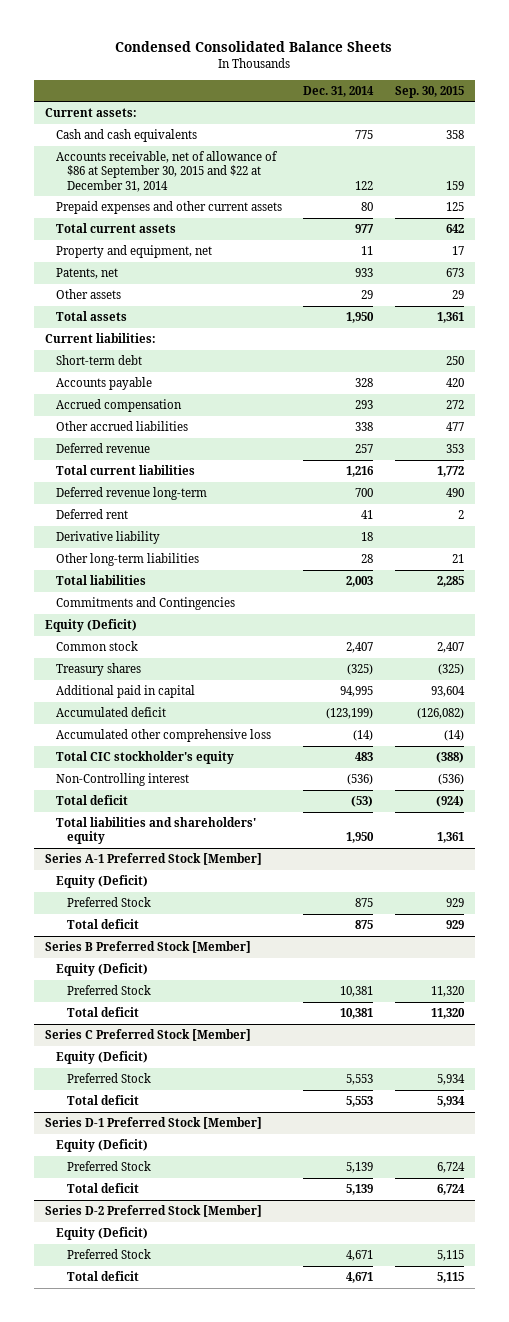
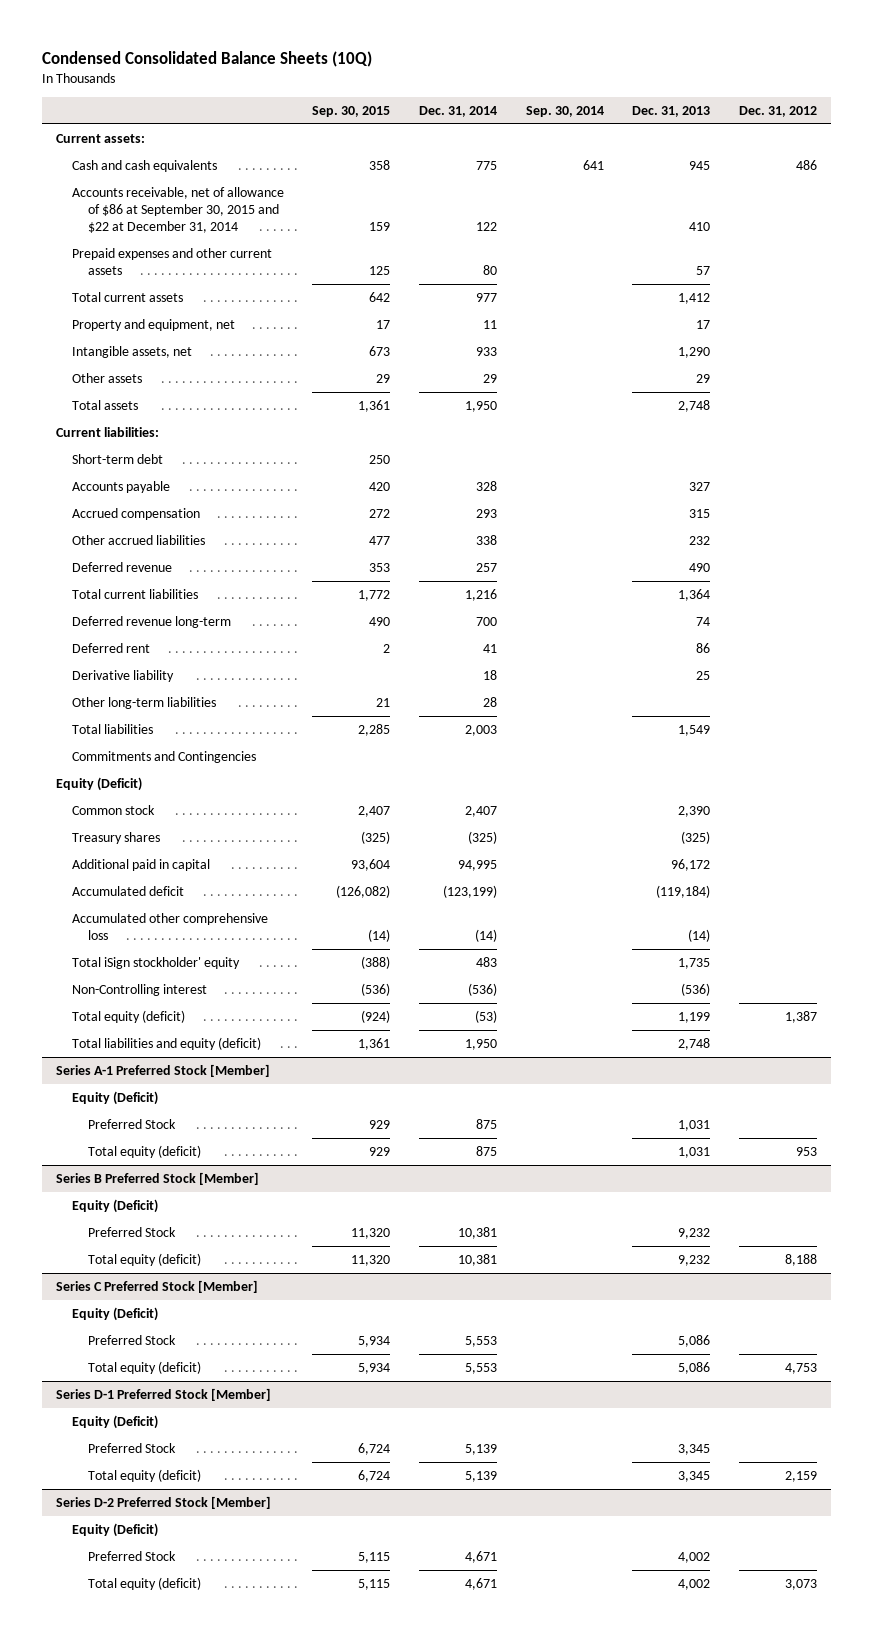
[115,41,393,53] Condensed Consolidated Balance Sheets -> [41,50,372,67] Condensed Consolidated Balance Sheets (10Q)
none -> [525,105,604,117] Sep. 30, 2014
none -> [632,105,711,117] Dec. 31, 2013
none -> [738,105,817,117] Dec. 31, 2012
[56,268,119,280] Patents, net -> [71,346,192,359] Intangible assets, net
[56,751,235,765] Total CIC stockholder's equity -> [71,957,240,970] Total iSign stockholder' equity
[56,795,129,806] Total deficit -> [71,1010,185,1024] Total equity (deficit)
[56,817,257,845] Total liabilities and shareholders' equity -> [71,1037,261,1051] Total liabilities and equity (deficit)
[67,919,140,930] Total deficit -> [88,1145,202,1159] Total equity (deficit)
[67,1007,140,1018] Total deficit -> [88,1253,202,1267] Total equity (deficit)
[67,1095,140,1106] Total deficit -> [88,1361,202,1375] Total equity (deficit)
[67,1183,140,1194] Total deficit -> [88,1469,202,1483] Total equity (deficit)
[67,1271,140,1282] Total deficit -> [88,1577,202,1591] Total equity (deficit)

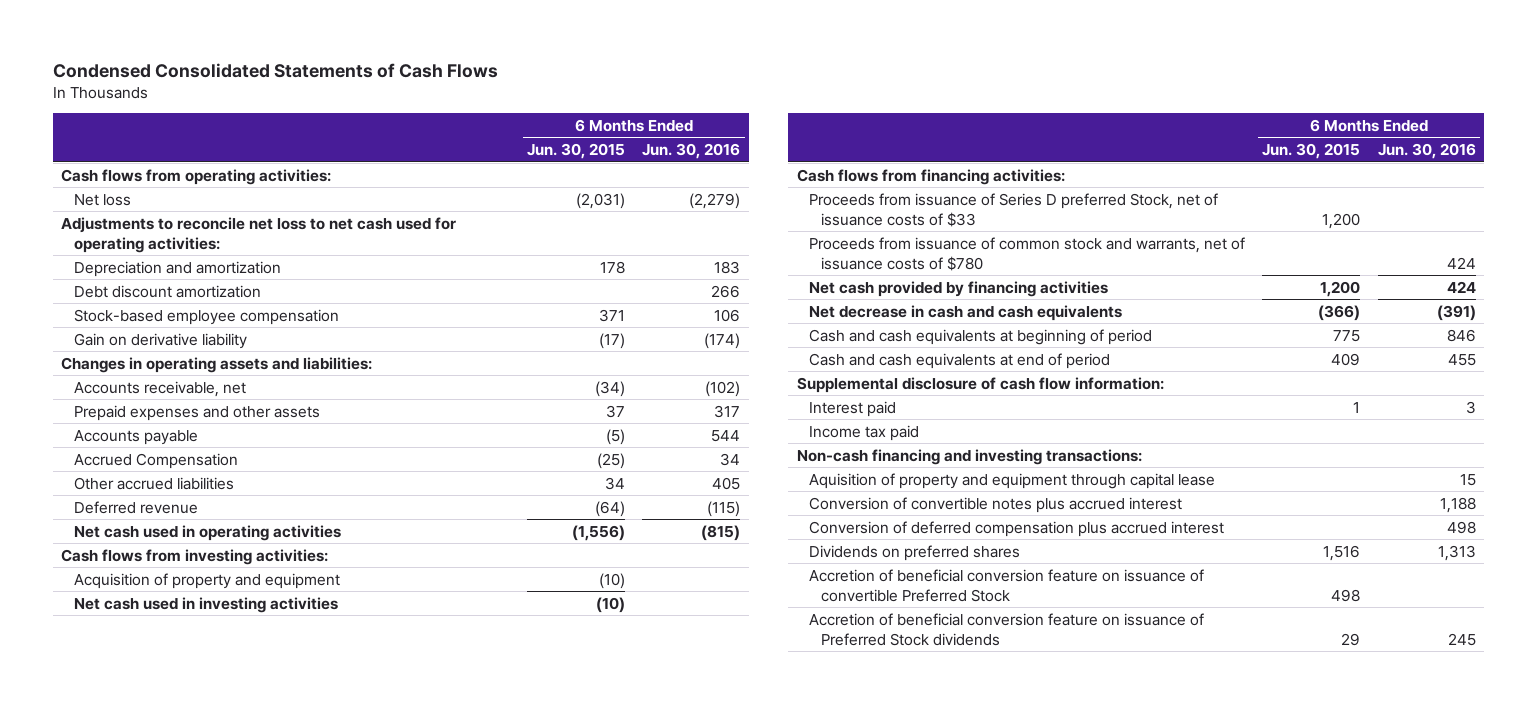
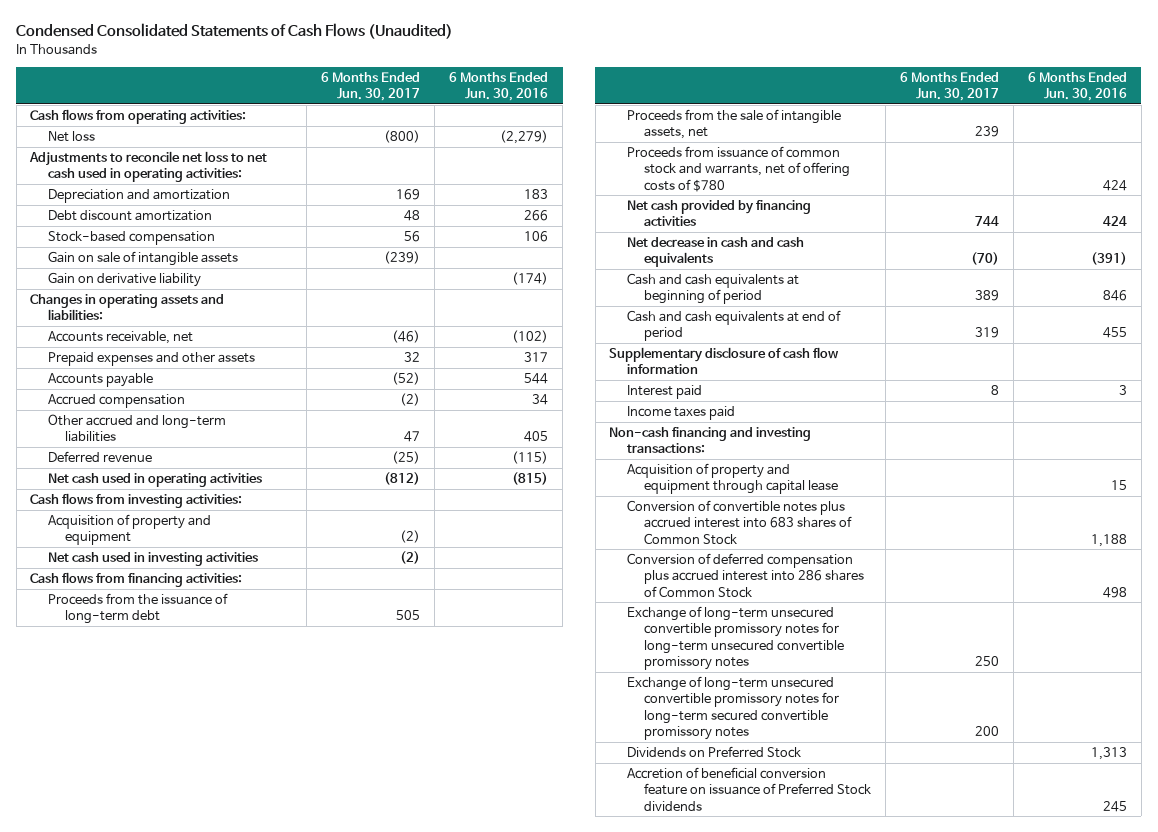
[52,62,498,78] Condensed Consolidated Statements of Cash Flows -> [16,23,454,40] Condensed Consolidated Statements of Cash Flows (Unaudited)
[526,143,625,160] Jun. 30, 2015 -> none
none -> [321,71,421,102] 6 Months Ended Jun. 30, 2017
[61,216,457,253] Adjustments to reconcile net loss to net cash used for operating activities: -> [29,151,268,183] Adjustments to reconcile net loss to net cash used in operating activities:
[73,308,339,325] Stock-based employee compensation -> [47,231,215,246] Stock-based compensation
none -> [47,251,238,267] Gain on sale of intangible assets
[73,452,238,469] Accrued Compensation -> [47,394,185,409] Accrued compensation
[73,476,234,490] Other accrued liabilities -> [47,414,226,443] Other accrued and long-term liabilities
[808,192,1218,227] Proceeds from issuance of Series D preferred Stock, net of issuance costs of $33 -> none
none -> [47,593,228,625] Proceeds from the issuance of long-term debt
none -> [626,109,841,140] Proceeds from the sale of intangible assets, net
[808,236,1245,271] Proceeds from issuance of common stock and warrants, net of issuance costs of $780 -> [626,146,851,192] Proceeds from issuance of common stock and warrants, net of offering costs of $780
[796,376,1164,393] Supplemental disclosure of cash flow information: -> [609,347,840,375] Supplementary disclosure of cash flow information
[808,424,919,441] Income tax paid -> [626,406,735,421] Income taxes paid
[808,568,1204,602] Accretion of beneficial conversion feature on issuance of convertible Preferred Stock -> none
[808,472,1215,489] Aquisition of property and equipment through capital lease -> [626,463,839,495] Acquisition of property and equipment through capital lease
[808,496,1182,513] Conversion of convertible notes plus accrued interest -> [626,500,853,545] Conversion of convertible notes plus accrued interest into 683 shares of Common Stock
[808,520,1224,537] Conversion of deferred compensation plus accrued interest -> [626,553,865,598] Conversion of deferred compensation plus accrued interest into 286 shares of Common Stock
none -> [626,606,845,670] Exchange of long-term unsecured convertible promissory notes for long-term unsecured convertible promissory notes
none -> [626,676,840,740] Exchange of long-term unsecured convertible promissory notes for long-term secured convertible promissory notes
[808,544,1020,561] Dividends on preferred shares -> [626,746,801,759] Dividends on Preferred Stock

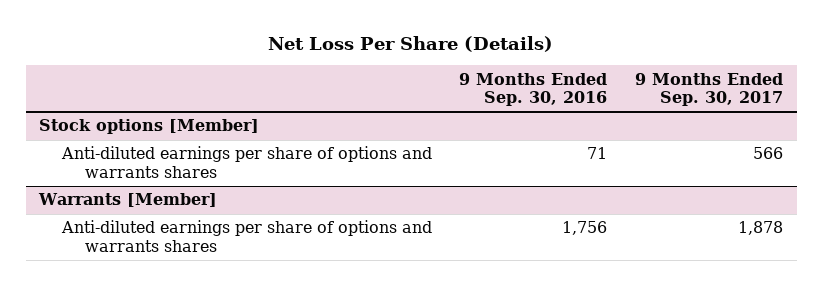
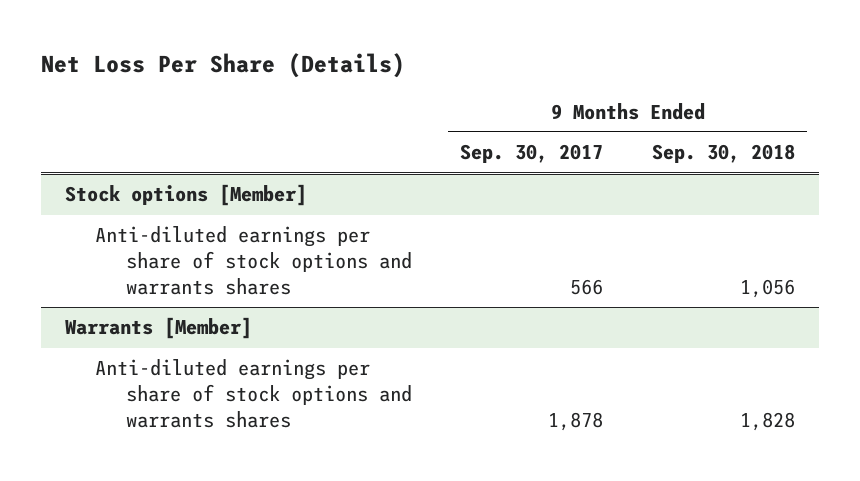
[459,72,608,106] 9 Months Ended Sep. 30, 2016 -> none
none -> [652,144,796,164] Sep. 30, 2018
[61,146,433,178] Anti-diluted earnings per share of options and warrants shares -> [95,226,412,295] Anti-diluted earnings per share of stock options and warrants shares
[61,220,433,252] Anti-diluted earnings per share of options and warrants shares -> [95,359,412,428] Anti-diluted earnings per share of stock options and warrants shares

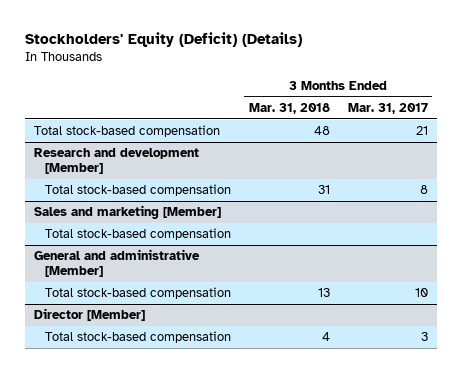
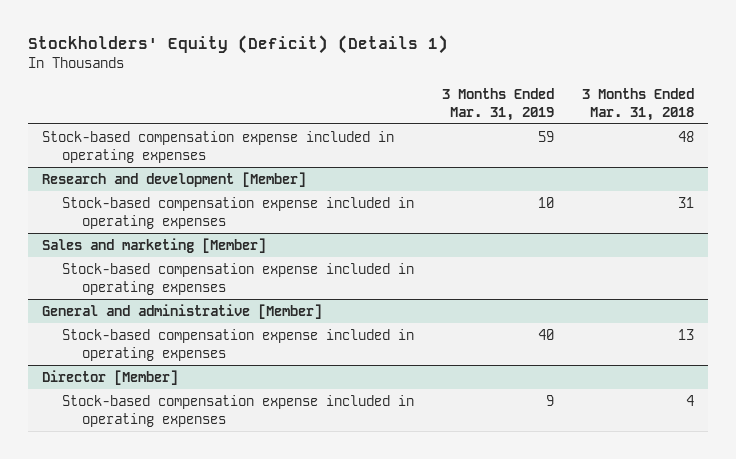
[24,32,302,48] Stockholders' Equity (Deficit) (Details) -> [27,35,448,55] Stockholders' Equity (Deficit) (Details 1)
[347,102,428,114] Mar. 31, 2017 -> none
none -> [442,87,555,121] 3 Months Ended Mar. 31, 2019
[33,125,220,138] Total stock-based compensation -> [41,130,394,163] Stock-based compensation expense included in operating expenses
[45,184,232,197] Total stock-based compensation -> [61,196,414,229] Stock-based compensation expense included in operating expenses
[45,228,232,241] Total stock-based compensation -> [61,262,414,295] Stock-based compensation expense included in operating expenses
[45,287,232,300] Total stock-based compensation -> [61,328,414,361] Stock-based compensation expense included in operating expenses
[45,331,232,344] Total stock-based compensation -> [61,394,414,427] Stock-based compensation expense included in operating expenses

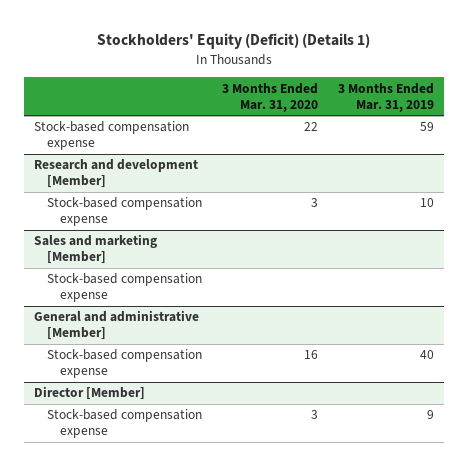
[582,87,695,121] 3 Months Ended Mar. 31, 2018 -> none
none -> [222,82,319,112] 3 Months Ended Mar. 31, 2020
[41,130,394,163] Stock-based compensation expense included in operating expenses -> [33,121,189,151] Stock-based compensation expense
[61,196,414,229] Stock-based compensation expense included in operating expenses -> [47,197,203,227] Stock-based compensation expense
[61,262,414,295] Stock-based compensation expense included in operating expenses -> [47,273,203,303] Stock-based compensation expense
[61,328,414,361] Stock-based compensation expense included in operating expenses -> [47,349,203,379] Stock-based compensation expense
[61,394,414,427] Stock-based compensation expense included in operating expenses -> [47,409,203,439] Stock-based compensation expense

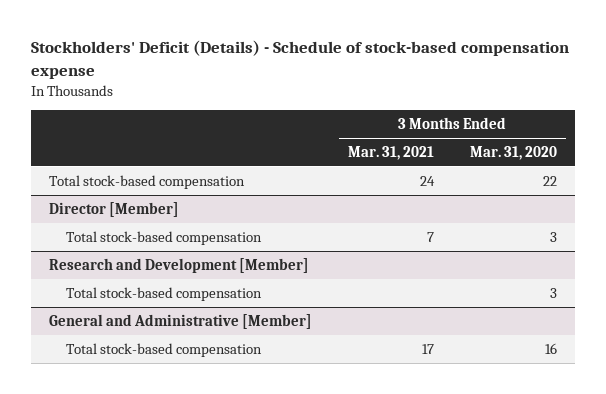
[97,33,371,50] Stockholders' Equity (Deficit) (Details 1) -> [30,40,569,80] Stockholders' Deficit (Details) - Schedule of stock-based compensation expense
[338,82,435,112] 3 Months Ended Mar. 31, 2019 -> none
none -> [347,145,434,160] Mar. 31, 2021
[33,159,198,189] Research and development [Member] -> none
[47,197,203,227] Stock-based compensation expense -> none
[33,234,157,265] Sales and marketing [Member] -> none
[47,273,203,303] Stock-based compensation expense -> none
[33,310,199,341] General and administrative [Member] -> none
[47,349,203,379] Stock-based compensation expense -> none
[33,121,189,151] Stock-based compensation expense -> [48,174,245,189] Total stock-based compensation
[47,409,203,439] Stock-based compensation expense -> [66,230,263,245] Total stock-based compensation
none -> [48,257,309,273] Research and Development [Member]
none -> [66,286,263,301] Total stock-based compensation
none -> [48,313,312,329] General and Administrative [Member]
none -> [66,342,263,357] Total stock-based compensation

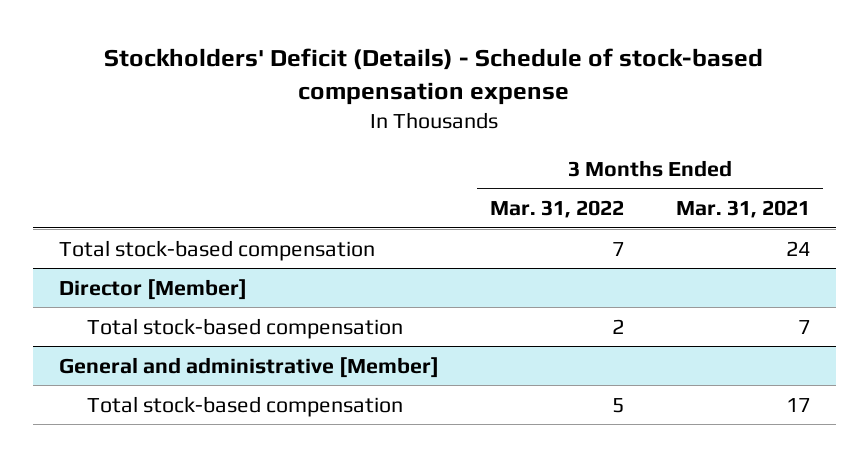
[469,145,557,160] Mar. 31, 2020 -> none
none -> [490,199,625,218] Mar. 31, 2022
[48,257,309,273] Research and Development [Member] -> none
[66,286,263,301] Total stock-based compensation -> none
[48,313,312,329] General and Administrative [Member] -> [58,356,439,378] General and administrative [Member]

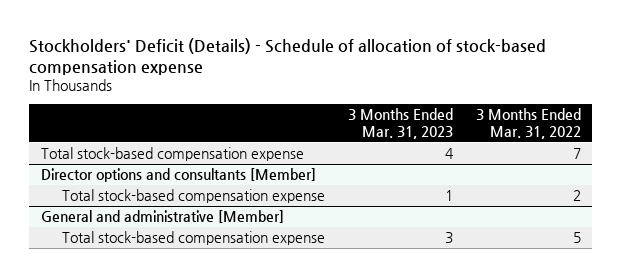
[104,47,764,106] Stockholders' Deficit (Details) - Schedule of stock-based compensation expense -> [29,37,547,75] Stockholders' Deficit (Details) - Schedule of allocation of stock-based compensation expense
[675,199,810,218] Mar. 31, 2021 -> none
none -> [347,108,453,139] 3 Months Ended Mar. 31, 2023
[58,239,375,261] Total stock-based compensation -> [40,147,304,162] Total stock-based compensation expense
[58,278,247,300] Director [Member] -> [40,168,316,183] Director options and consultants [Member]
[86,317,403,339] Total stock-based compensation -> [62,189,326,204] Total stock-based compensation expense
[86,395,403,417] Total stock-based compensation -> [62,231,326,246] Total stock-based compensation expense

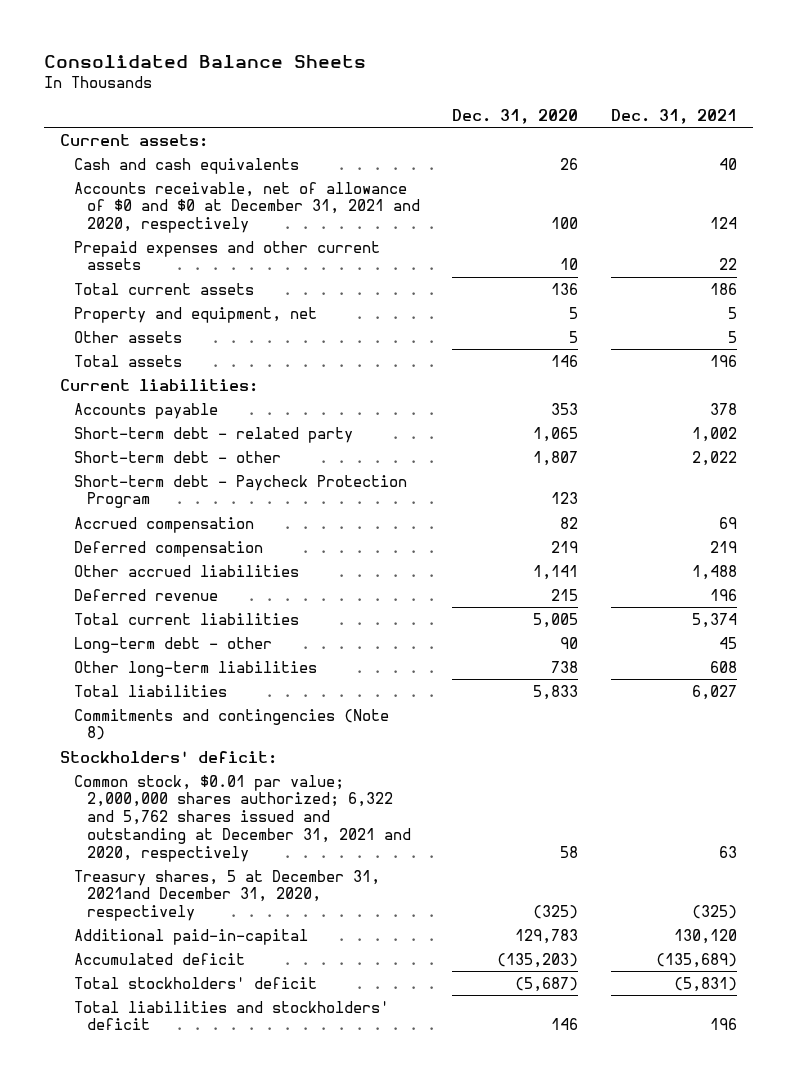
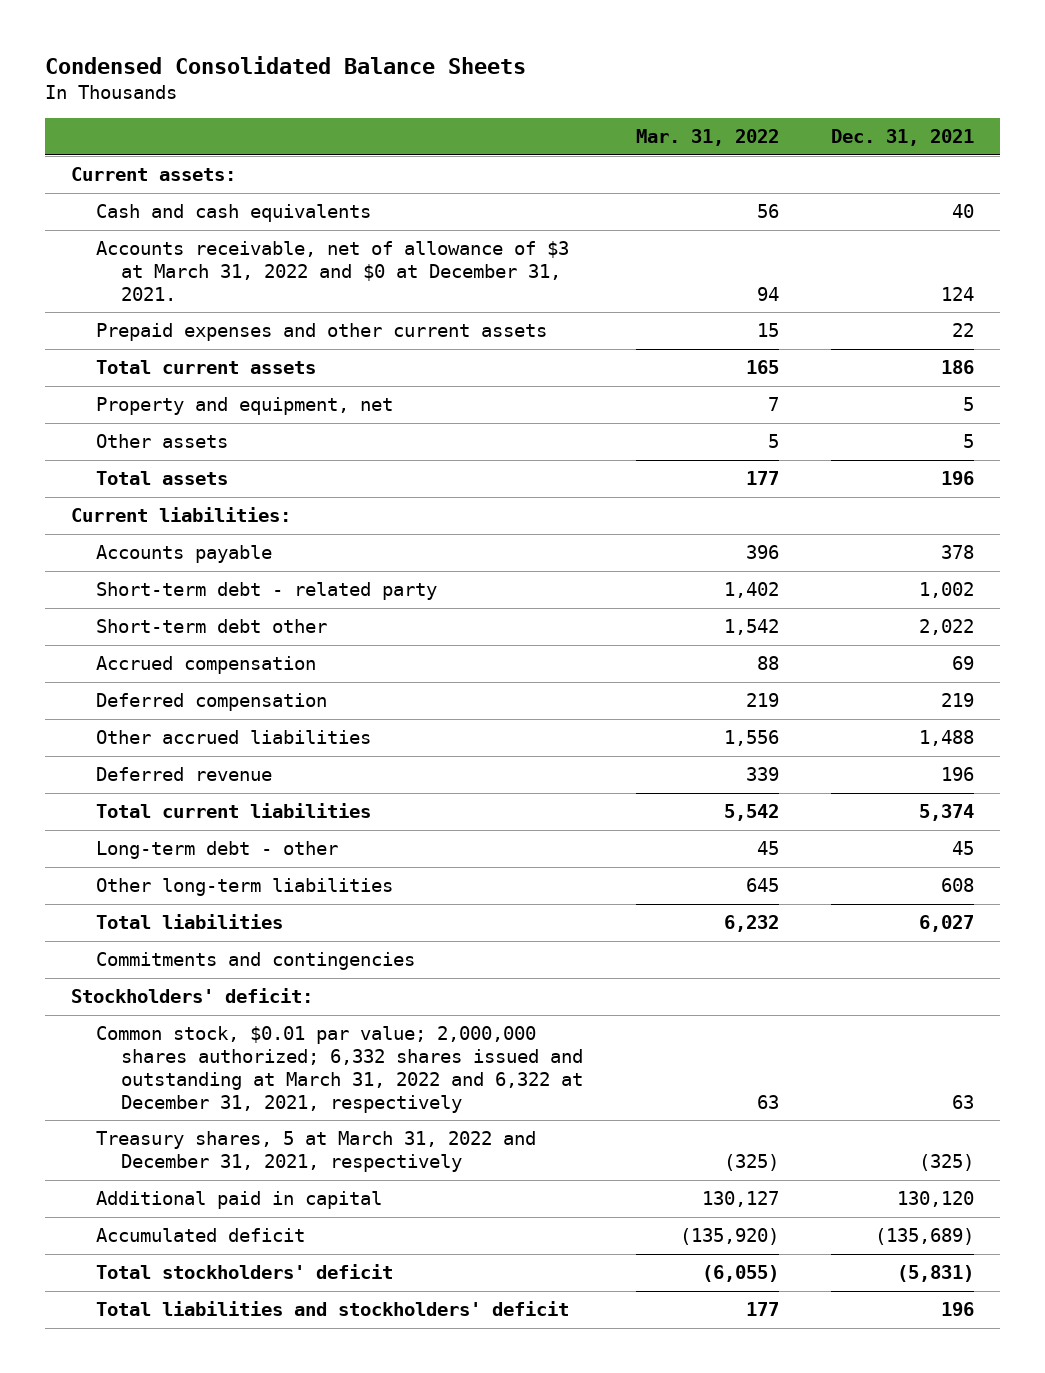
[43,54,366,68] Consolidated Balance Sheets -> [45,56,527,75] Condensed Consolidated Balance Sheets
[452,109,579,125] Dec. 31, 2020 -> none
none -> [635,129,779,147] Mar. 31, 2022
[73,181,420,234] Accounts receivable, net of allowance of $0 and $0 at December 31, 2021 and 2020, respectively -> [96,241,570,301] Accounts receivable, net of allowance of $3 at March 31, 2022 and $0 at December 31, 2021.
[73,474,407,509] Short-term debt - Paycheck Protection Program -> none
[73,450,281,463] Short-term debt - other -> [96,619,328,634] Short-term debt other
[73,708,389,741] Commitments and contingencies (Note 8) -> [96,952,416,971] Commitments and contingencies
[73,774,411,862] Common stock, $0.01 par value; 2,000,000 shares authorized; 6,322 and 5,762 shares issued and outstanding at December 31, 2021 and 2020, respectively -> [96,1026,584,1113] Common stock, $0.01 par value; 2,000,000 shares authorized; 6,332 shares issued and outstanding at March 31, 2022 and 6,322 at December 31, 2021, respectively
[73,869,380,922] Treasury shares, 5 at December 31, 2021and December 31, 2020, respectively -> [96,1131,537,1173] Treasury shares, 5 at March 31, 2022 and December 31, 2021, respectively
[73,928,308,945] Additional paid-in-capital -> [96,1191,383,1210] Additional paid in capital

